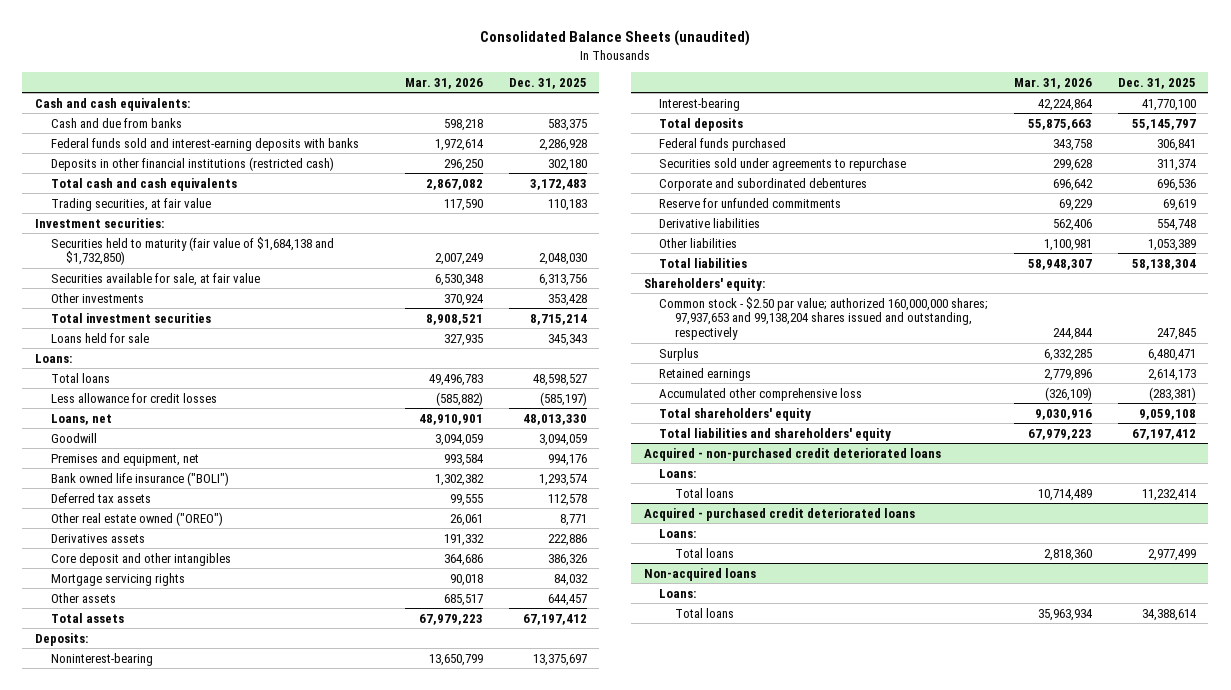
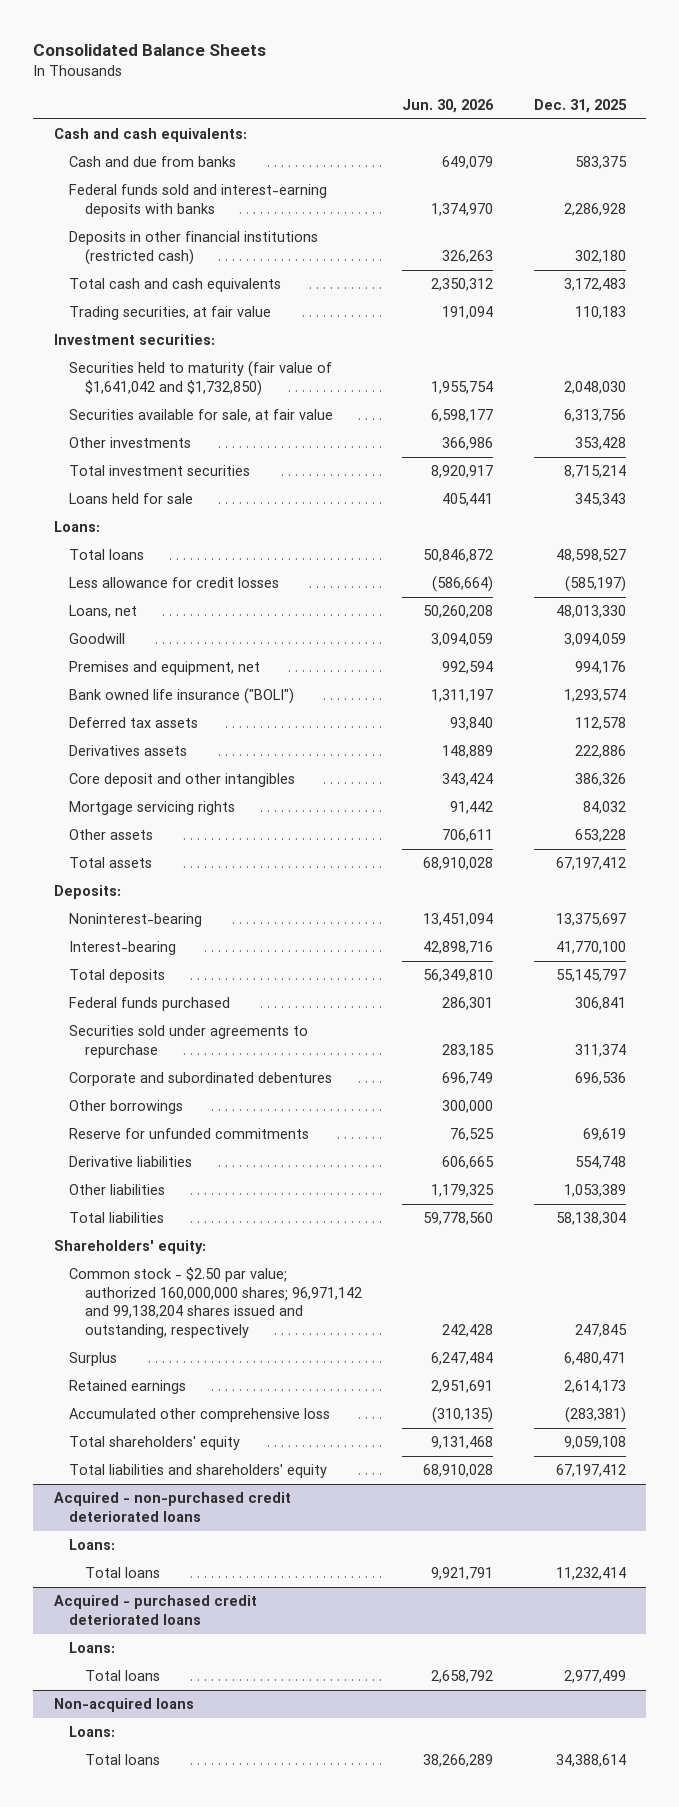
[480,30,751,47] Consolidated Balance Sheets (unaudited) -> [33,43,267,56] Consolidated Balance Sheets
[405,77,484,89] Mar. 31, 2026 -> none
none -> [402,98,495,113] Jun. 30, 2026
[50,236,334,266] Securities held to maturity (fair value of $1,684,138 and $1,732,850) -> [69,361,333,396] Securities held to maturity (fair value of $1,641,042 and $1,732,850)
[50,511,223,526] Other real estate owned ("OREO") -> none
[547,593,587,606] 644,457 -> [574,829,626,843] 653,228
none -> [69,1100,184,1115] Other borrowings
[659,296,989,341] Common stock - $2.50 par value; authorized 160,000,000 shares; 97,937,653 and 99,138,204 shares issued and outstanding, respectively -> [69,1267,362,1338] Common stock - $2.50 par value; authorized 160,000,000 shares; 96,971,142 and 99,138,204 shares issued and outstanding, respectively

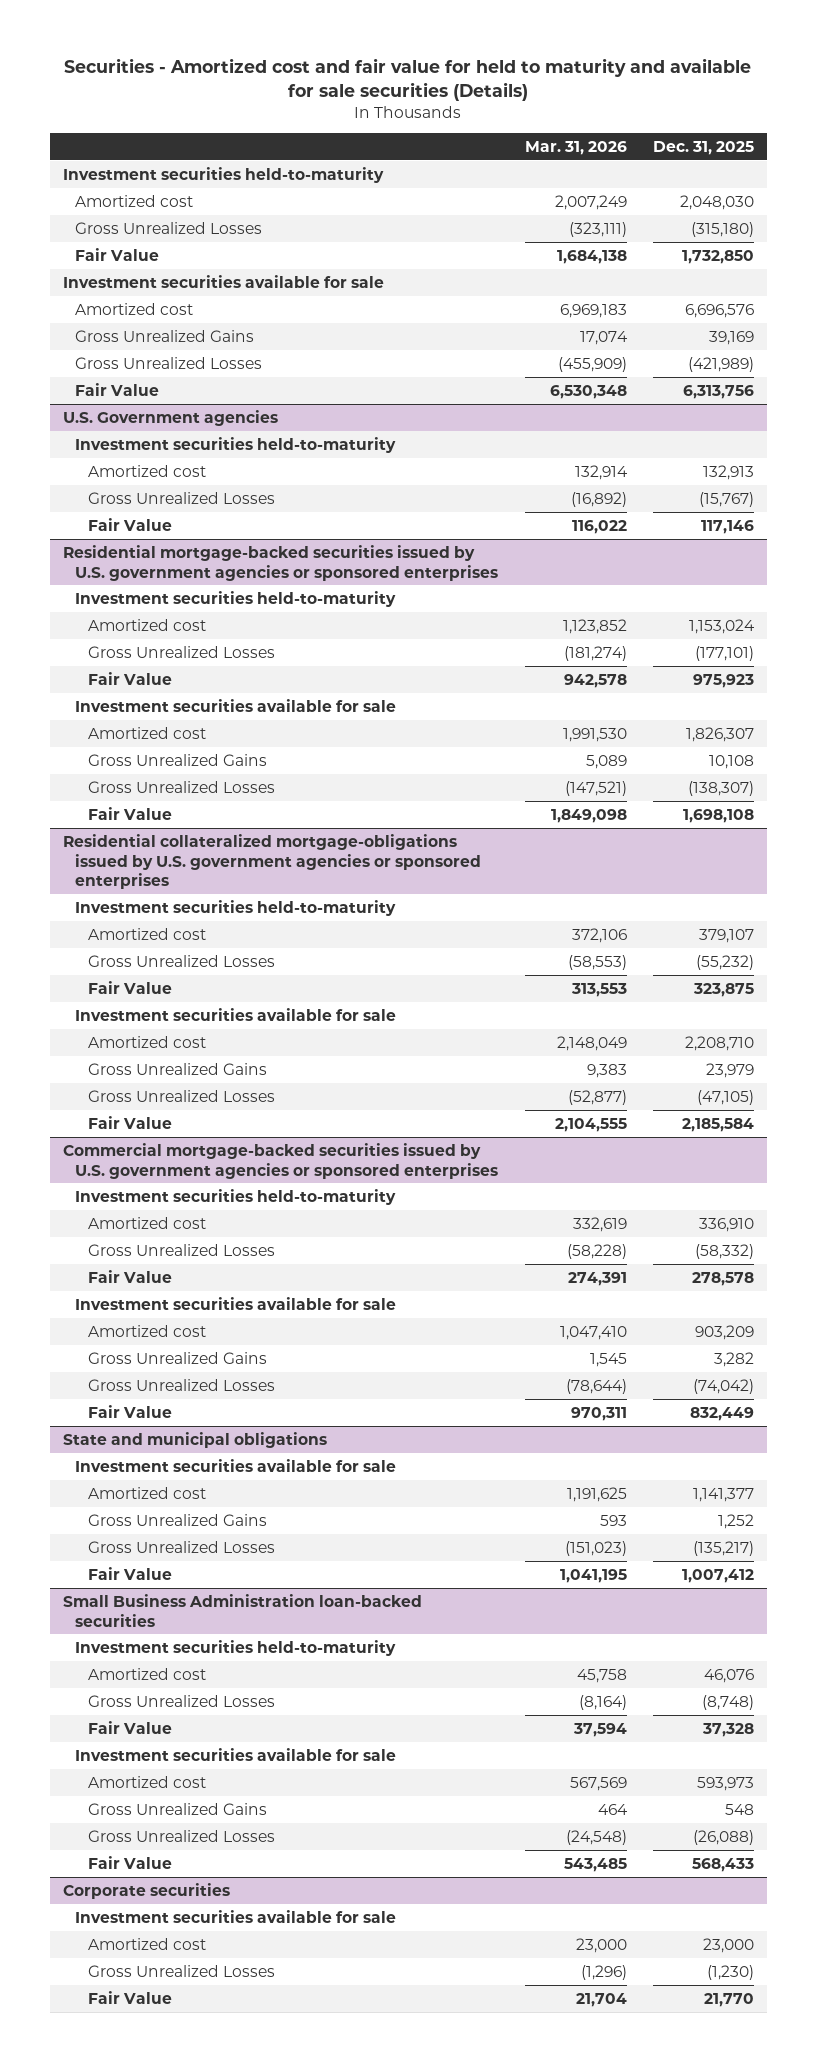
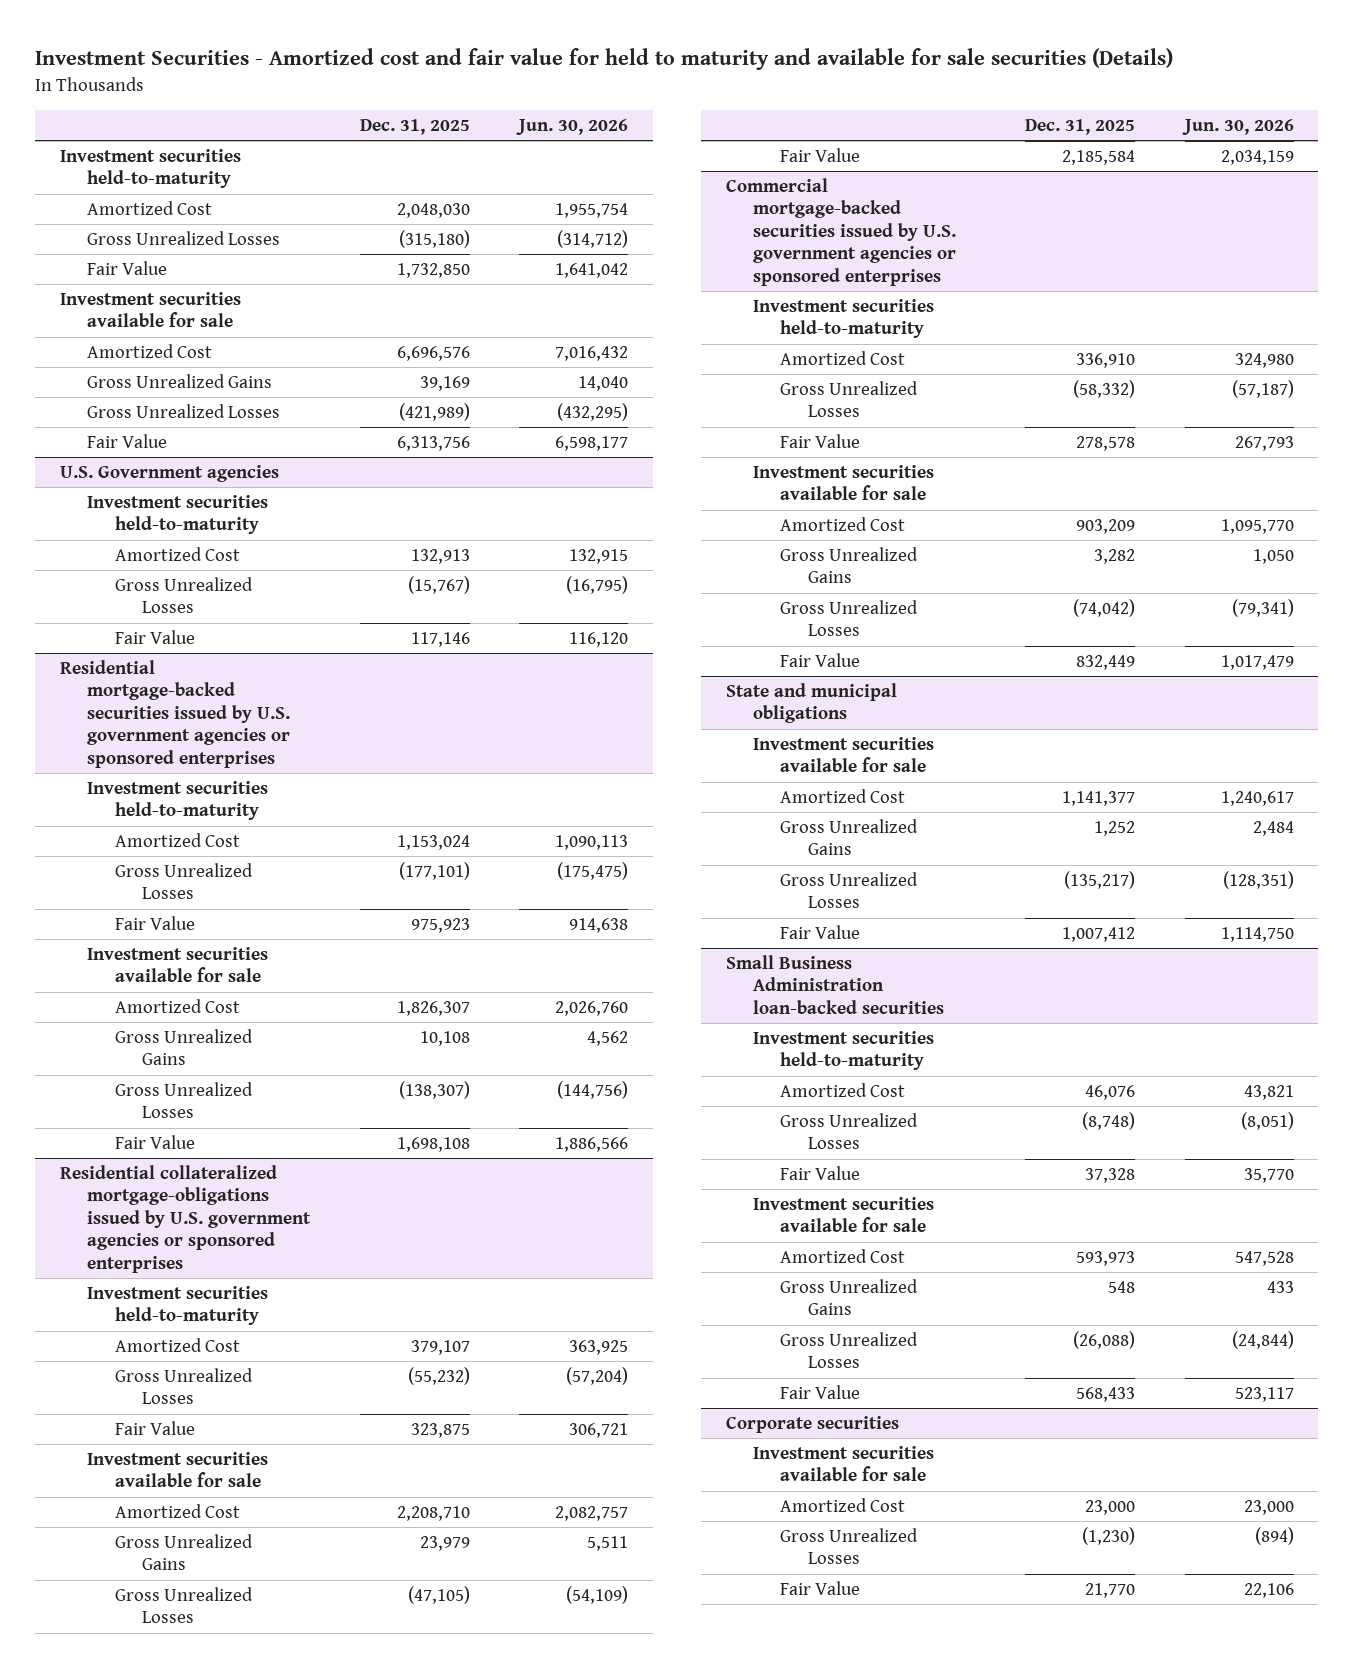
[64,58,752,102] Securities - Amortized cost and fair value for held to maturity and available for sale securities (Details) -> [35,47,1174,70] Investment Securities - Amortized cost and fair value for held to maturity and available for sale securities (Details)
[524,140,627,155] Mar. 31, 2026 -> none
none -> [516,119,629,136] Jun. 30, 2026
[75,194,194,207] Amortized cost -> [87,201,213,216] Amortized Cost
[75,302,194,315] Amortized cost -> [87,344,213,359] Amortized Cost
[87,464,206,477] Amortized cost -> [114,547,240,562] Amortized Cost
[87,618,206,631] Amortized cost -> [114,833,240,848] Amortized Cost
[87,726,206,739] Amortized cost -> [114,999,240,1014] Amortized Cost
[87,927,206,940] Amortized cost -> [114,1338,240,1353] Amortized Cost
[87,1035,206,1048] Amortized cost -> [114,1504,240,1519] Amortized Cost
[87,1216,206,1229] Amortized cost -> [780,351,906,366] Amortized Cost
[87,1324,206,1337] Amortized cost -> [780,517,906,532] Amortized Cost
[87,1486,206,1499] Amortized cost -> [780,789,906,804] Amortized Cost
[87,1667,206,1680] Amortized cost -> [780,1083,906,1098] Amortized Cost
[87,1775,206,1788] Amortized cost -> [780,1249,906,1264] Amortized Cost
[87,1937,206,1950] Amortized cost -> [780,1498,906,1513] Amortized Cost

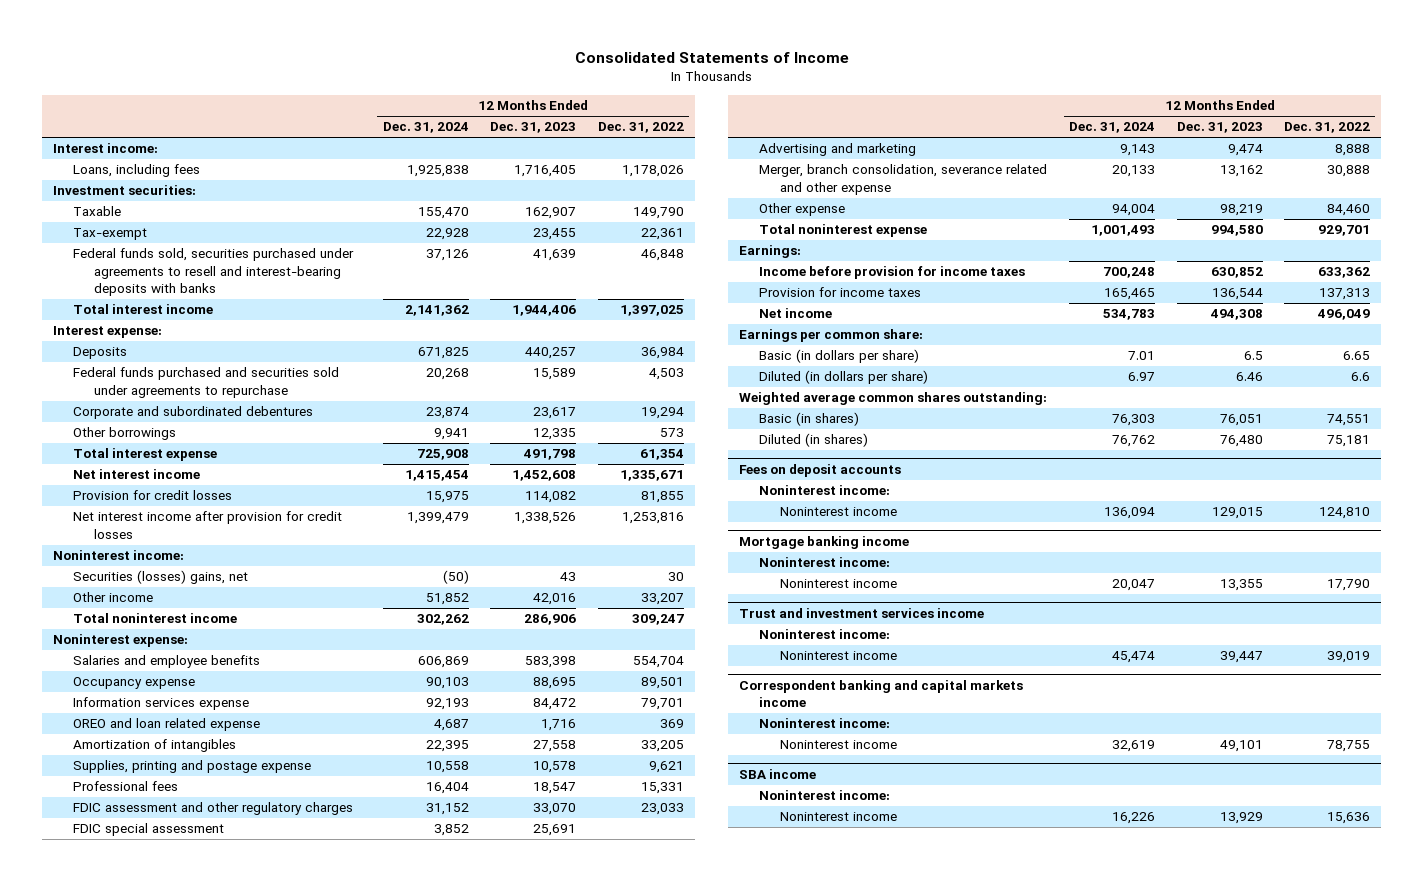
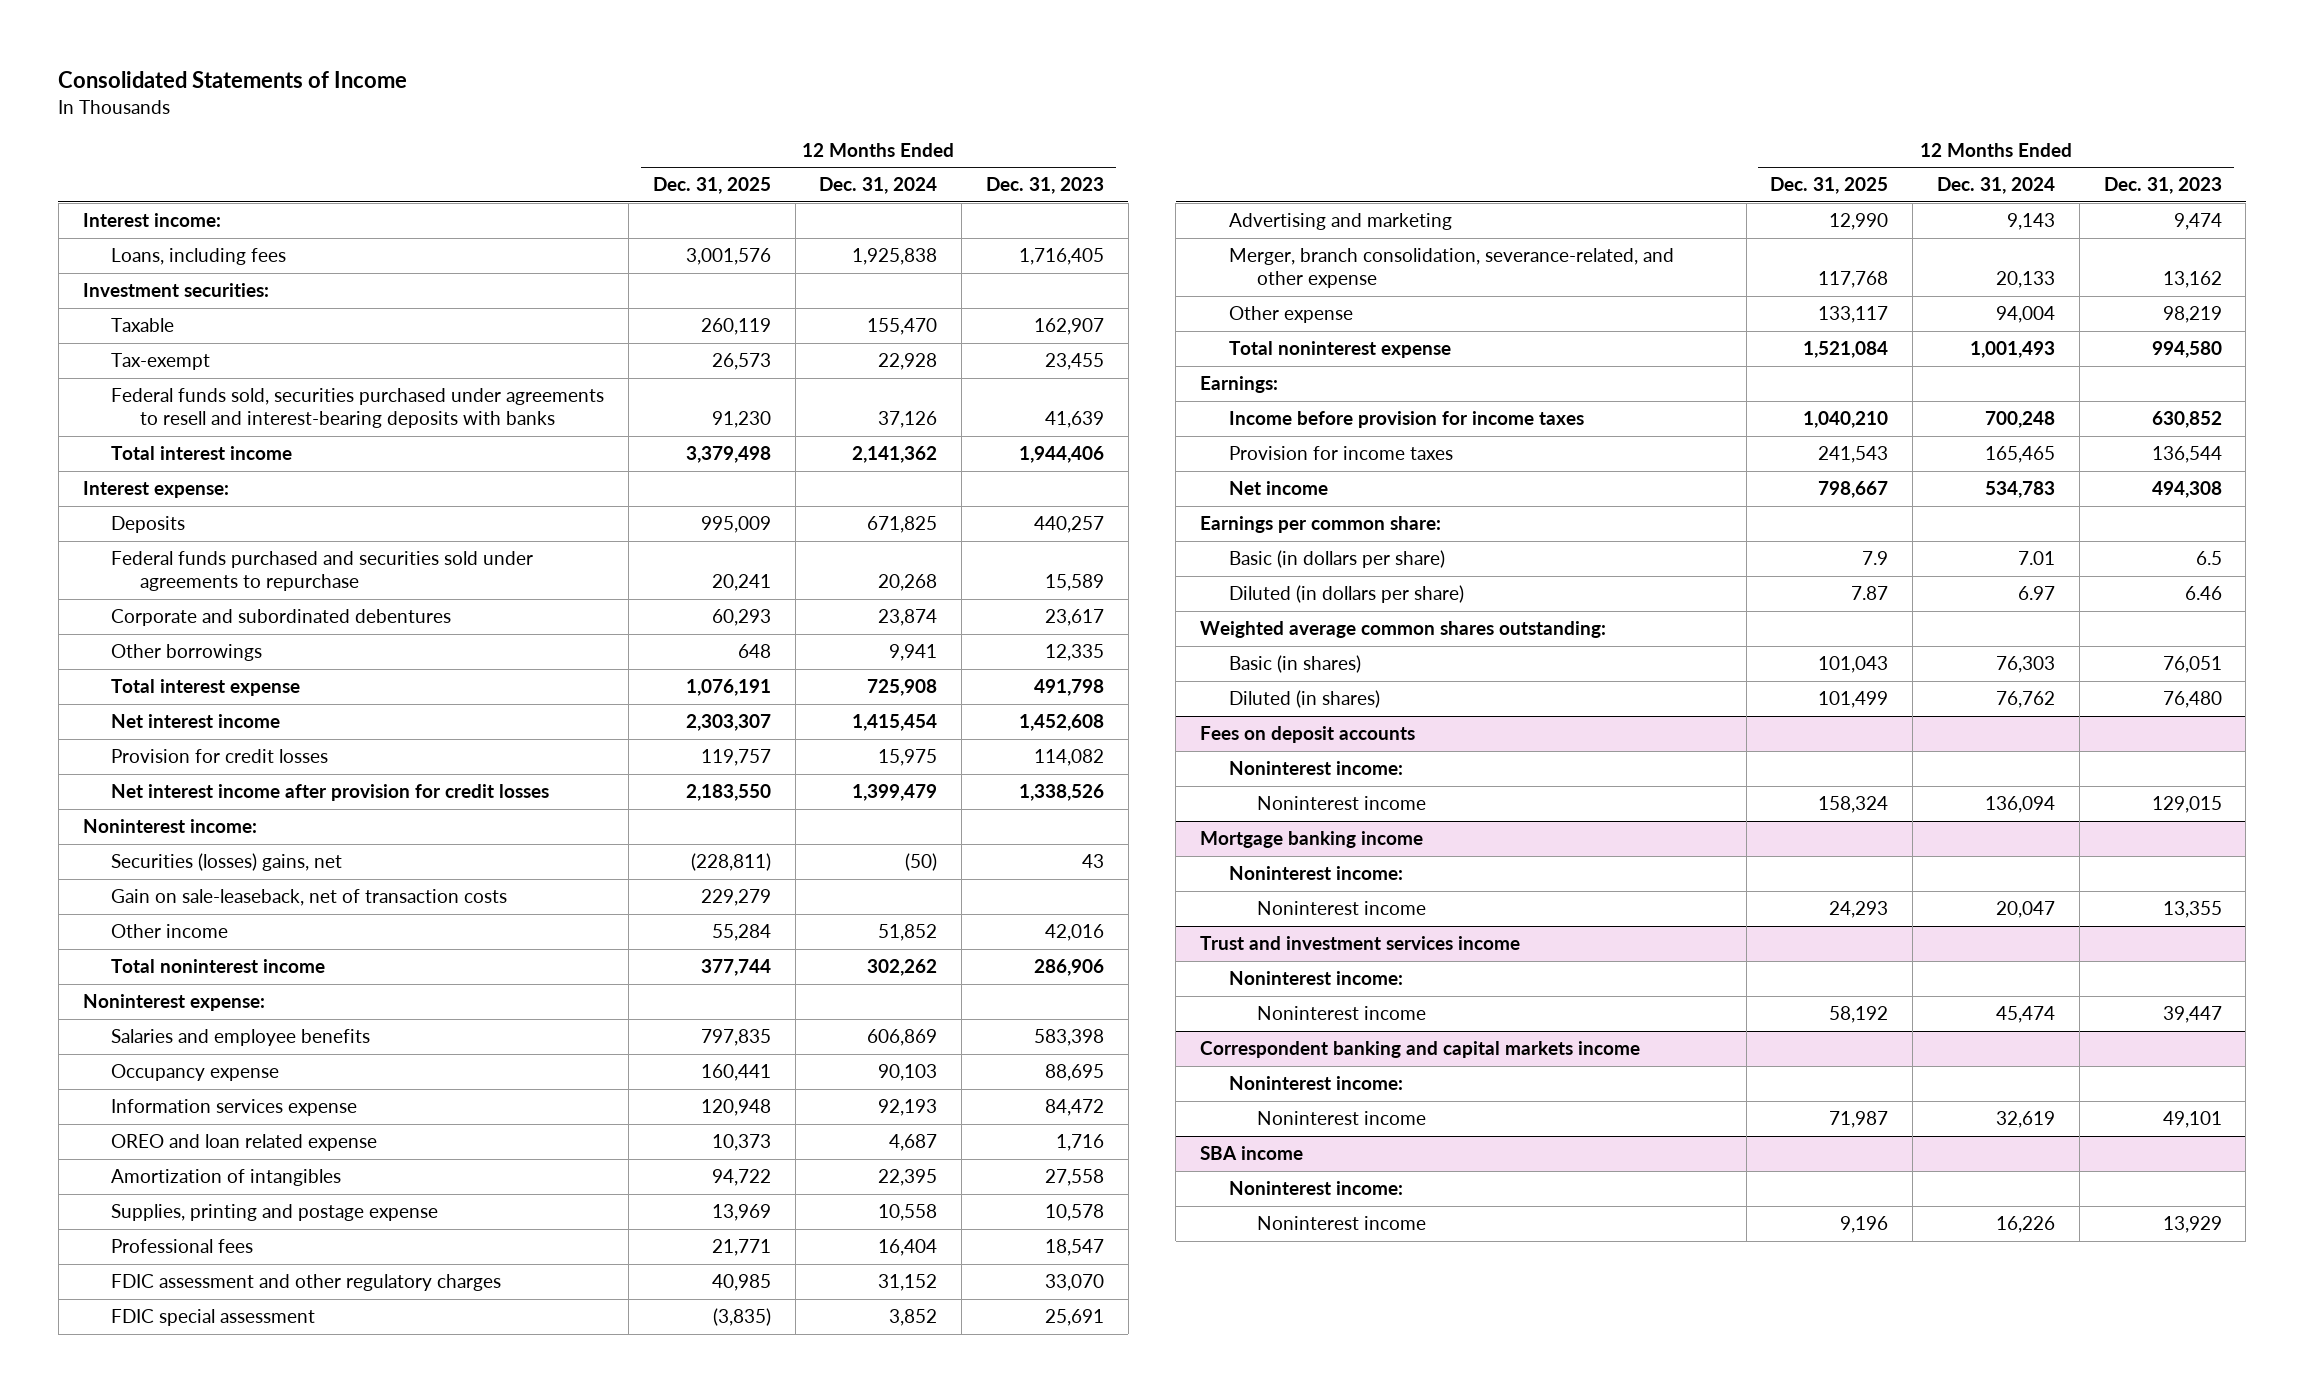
[597,122,684,134] Dec. 31, 2022 -> none
none -> [652,177,771,195] Dec. 31, 2025
none -> [111,889,508,907] Gain on sale-leaseback, net of transaction costs
[759,164,1048,195] Merger, branch consolidation, severance related and other expense -> [1228,248,1674,289] Merger, branch consolidation, severance-related, and other expense

